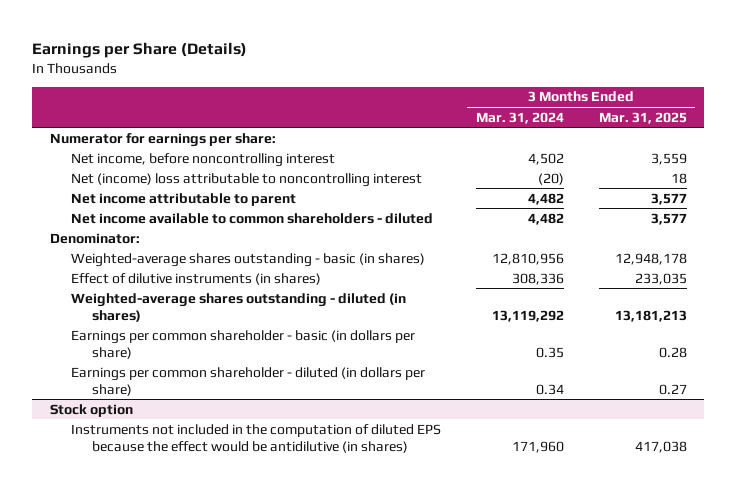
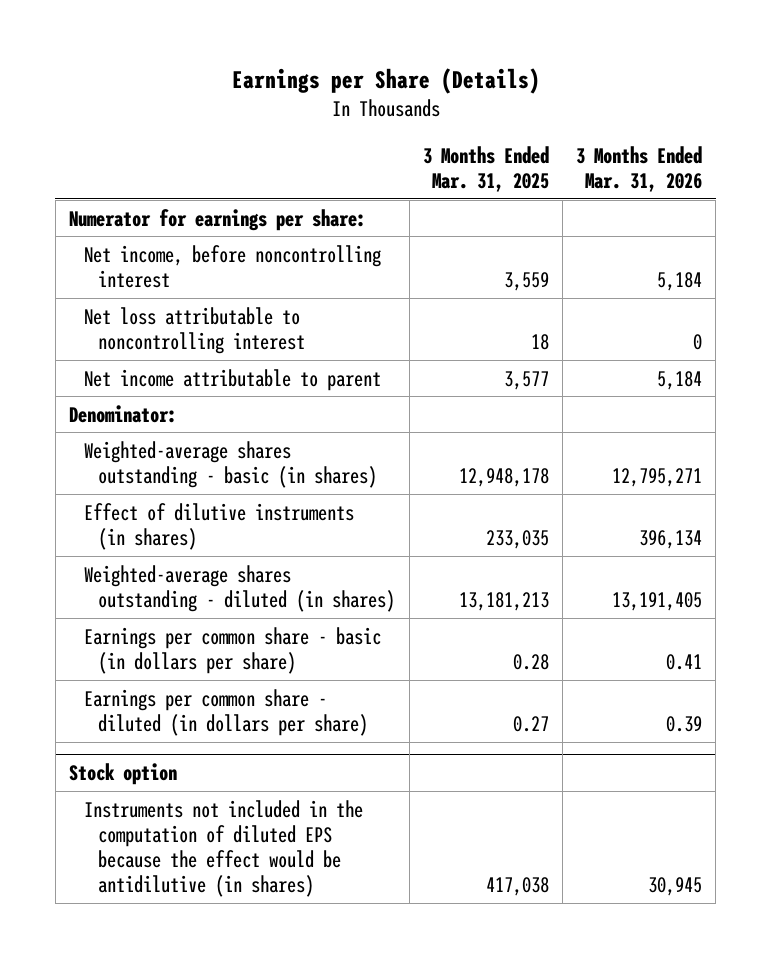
[475,111,564,124] Mar. 31, 2024 -> none
none -> [576,145,703,192] 3 Months Ended Mar. 31, 2026
[70,172,422,187] Net (income) loss attributable to noncontrolling interest -> [83,306,306,354] Net loss attributable to noncontrolling interest
[70,212,433,224] Net income available to common shareholders - diluted -> none
[70,329,415,359] Earnings per common shareholder - basic (in dollars per share) -> [83,626,381,674] Earnings per common share - basic (in dollars per share)
[70,366,425,396] Earnings per common shareholder - diluted (in dollars per share) -> [83,688,369,736] Earnings per common share - diluted (in dollars per share)

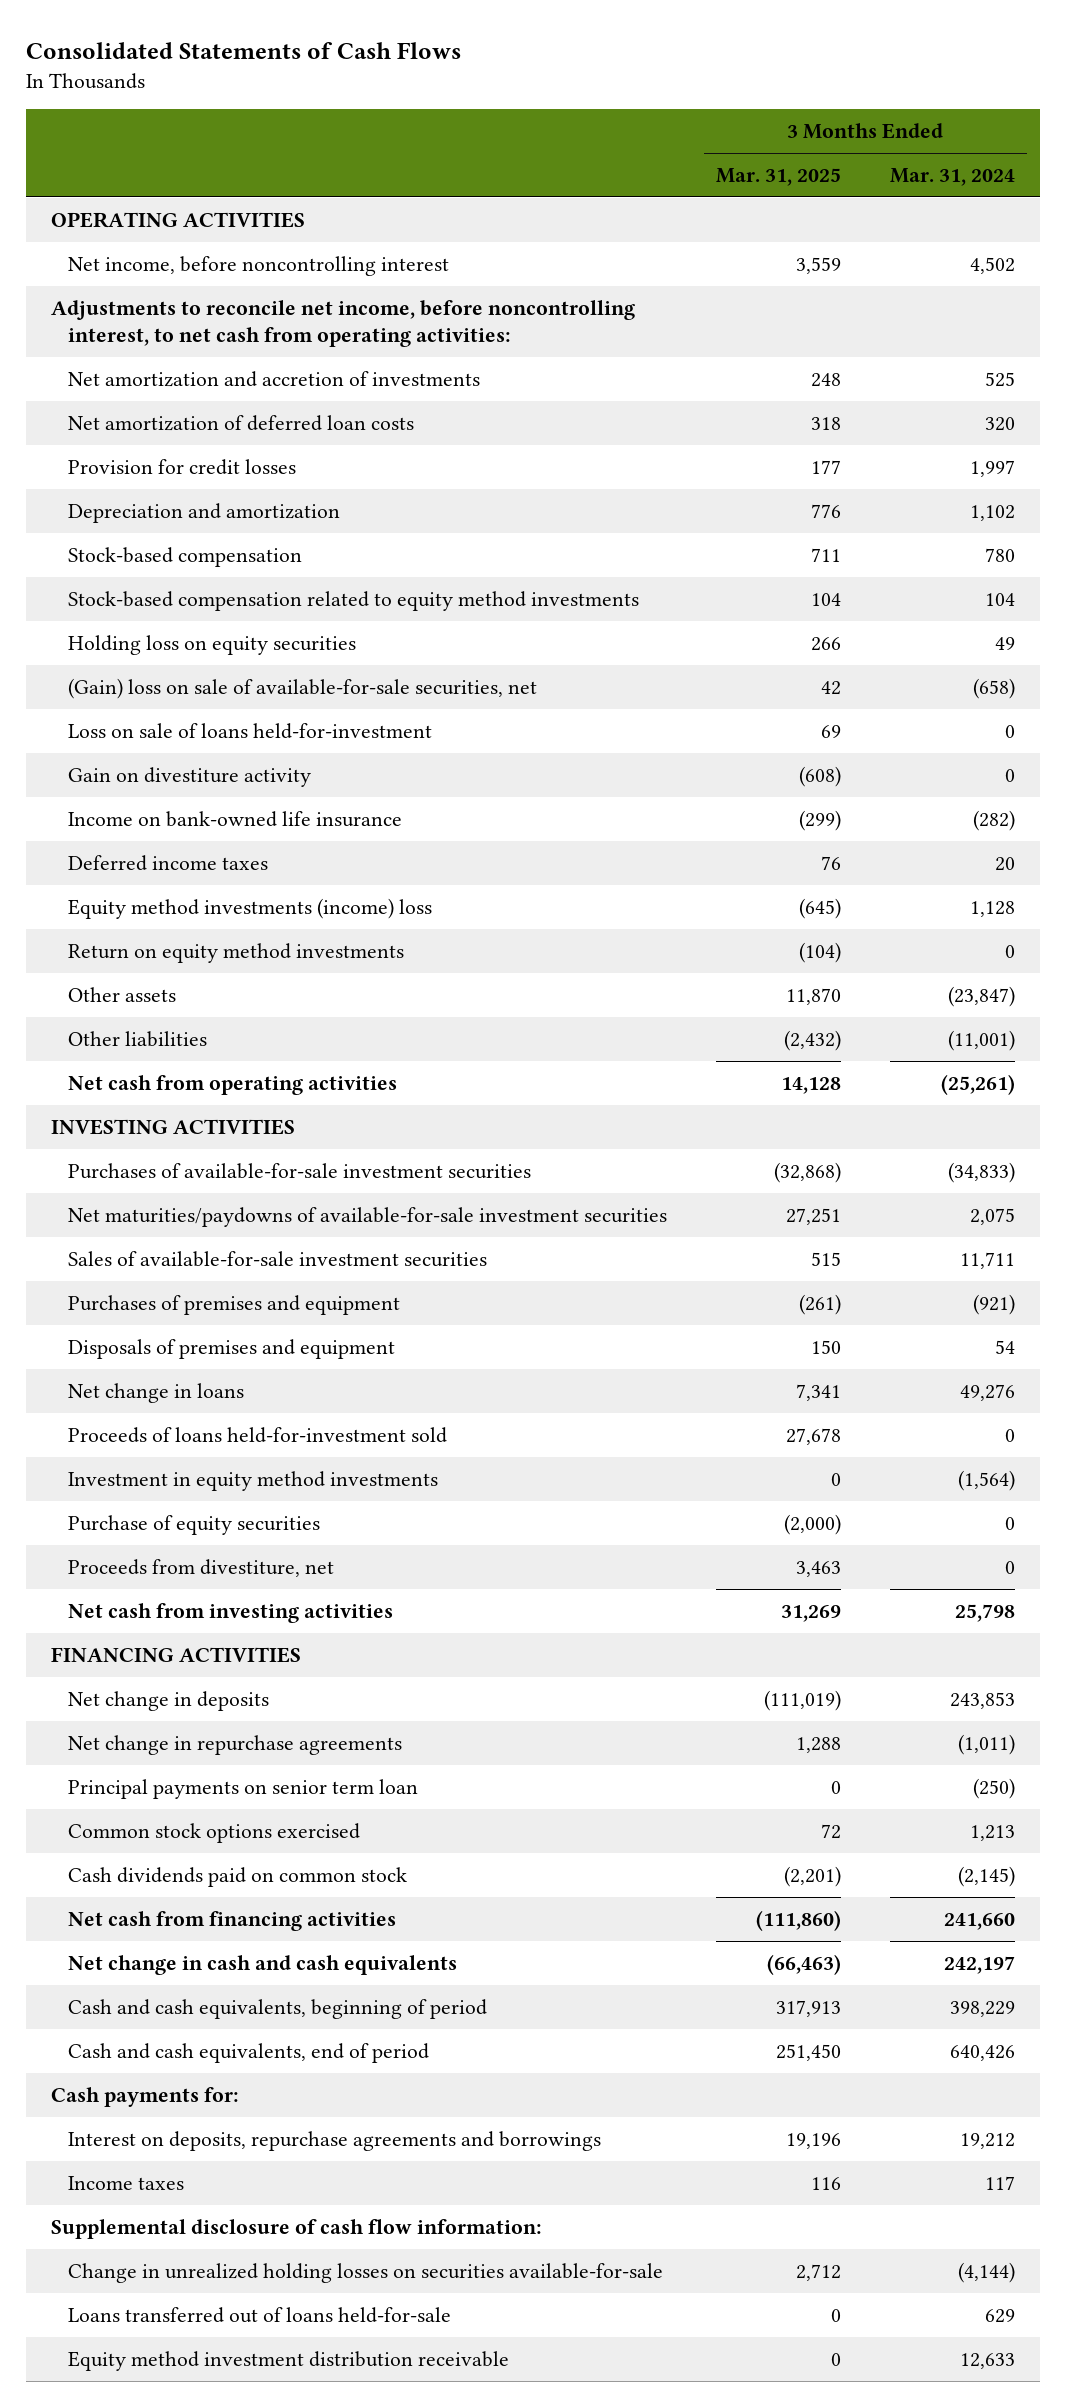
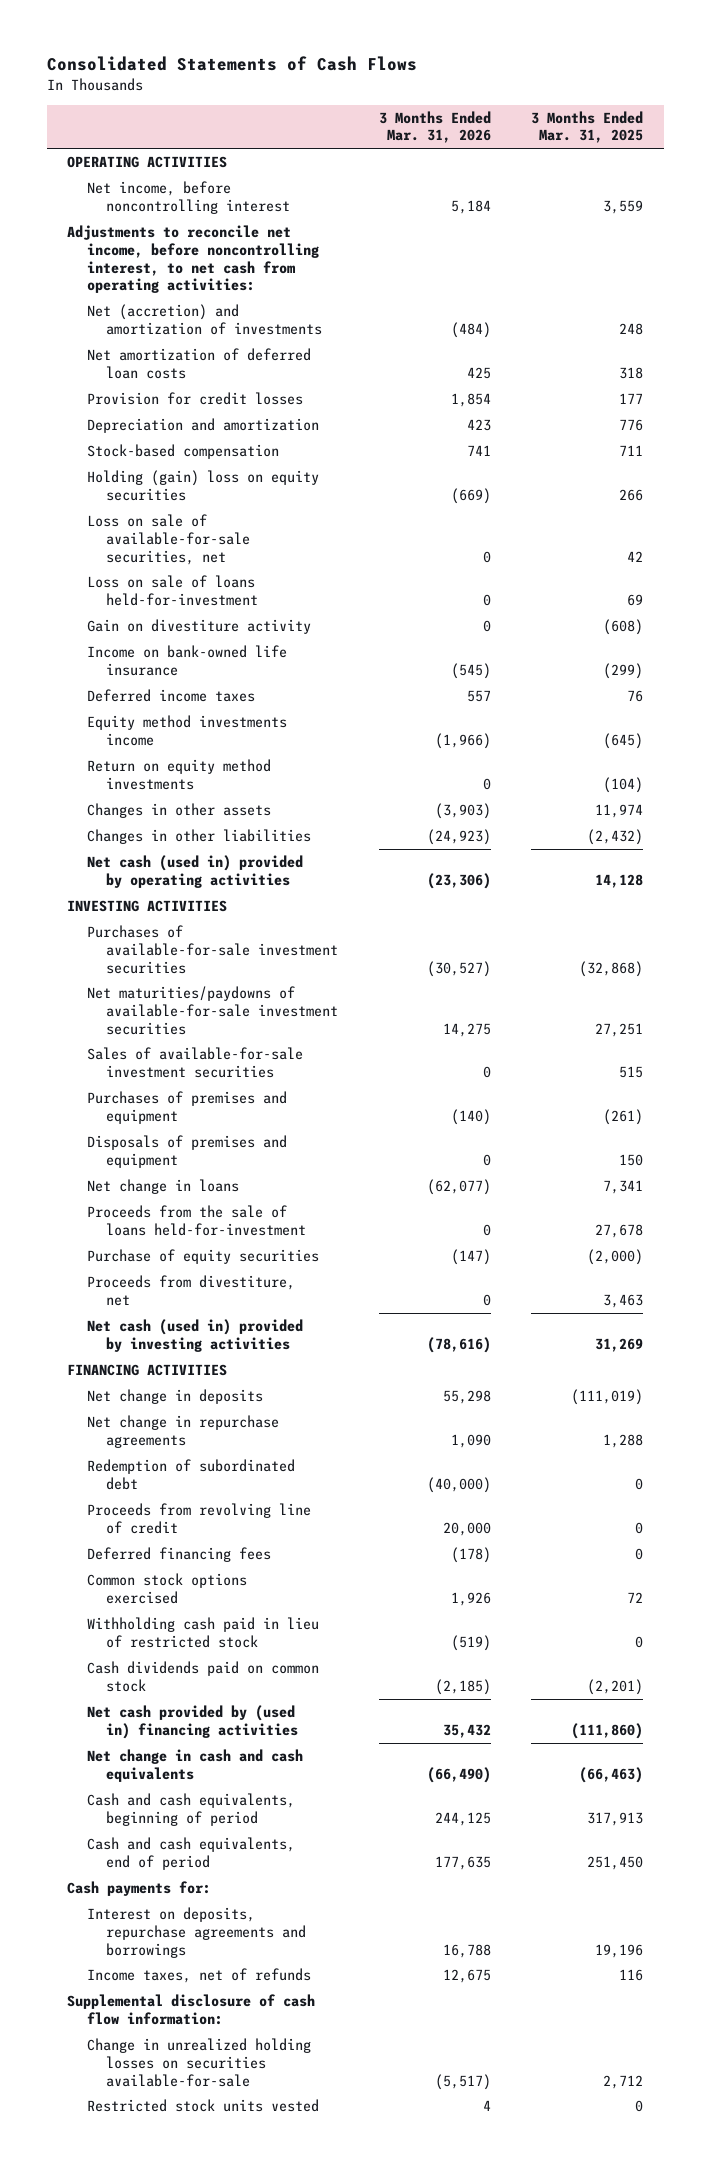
[890,167,1016,186] Mar. 31, 2024 -> none
none -> [378,110,491,144] 3 Months Ended Mar. 31, 2026
[67,370,480,387] Net amortization and accretion of investments -> [86,304,323,335] Net (accretion) and amortization of investments
[67,590,639,611] Stock-based compensation related to equity method investments -> none
[67,634,356,655] Holding loss on equity securities -> [86,470,319,501] Holding (gain) loss on equity securities
[67,677,537,699] (Gain) loss on sale of available-for-sale securities, net -> [86,514,251,565] Loss on sale of available-for-sale securities, net
[67,897,432,919] Equity method investments (income) loss -> [86,715,287,746] Equity method investments income
[67,986,176,1002] Other assets -> [86,803,271,819] Changes in other assets
[785,987,841,1005] 11,870 -> [595,804,644,819] 11,974
[67,1030,207,1047] Other liabilities -> [86,829,311,845] Changes in other liabilities
[67,1074,397,1095] Net cash from operating activities -> [86,855,303,888] Net cash (used in) provided by operating activities
[67,1470,438,1491] Investment in equity method investments -> none
[67,1426,447,1443] Proceeds of loans held-for-investment sold -> [86,1205,307,1236] Proceeds from the sale of loans held-for-investment
[67,1602,393,1623] Net cash from investing activities -> [86,1319,303,1352] Net cash (used in) provided by investing activities
[67,1778,418,1799] Principal payments on senior term loan -> none
none -> [86,1459,295,1490] Redemption of subordinated debt
none -> [86,1503,311,1534] Proceeds from revolving line of credit
none -> [86,1547,271,1563] Deferred financing fees
none -> [86,1617,319,1648] Withholding cash paid in lieu of restricted stock
[67,1910,396,1931] Net cash from financing activities -> [86,1705,299,1739] Net cash provided by (used in) financing activities
[67,2175,184,2190] Income taxes -> [86,1968,311,1984] Income taxes, net of refunds
[67,2306,451,2323] Loans transferred out of loans held-for-sale -> none
[67,2350,509,2371] Equity method investment distribution receivable -> none
none -> [86,2099,319,2113] Restricted stock units vested

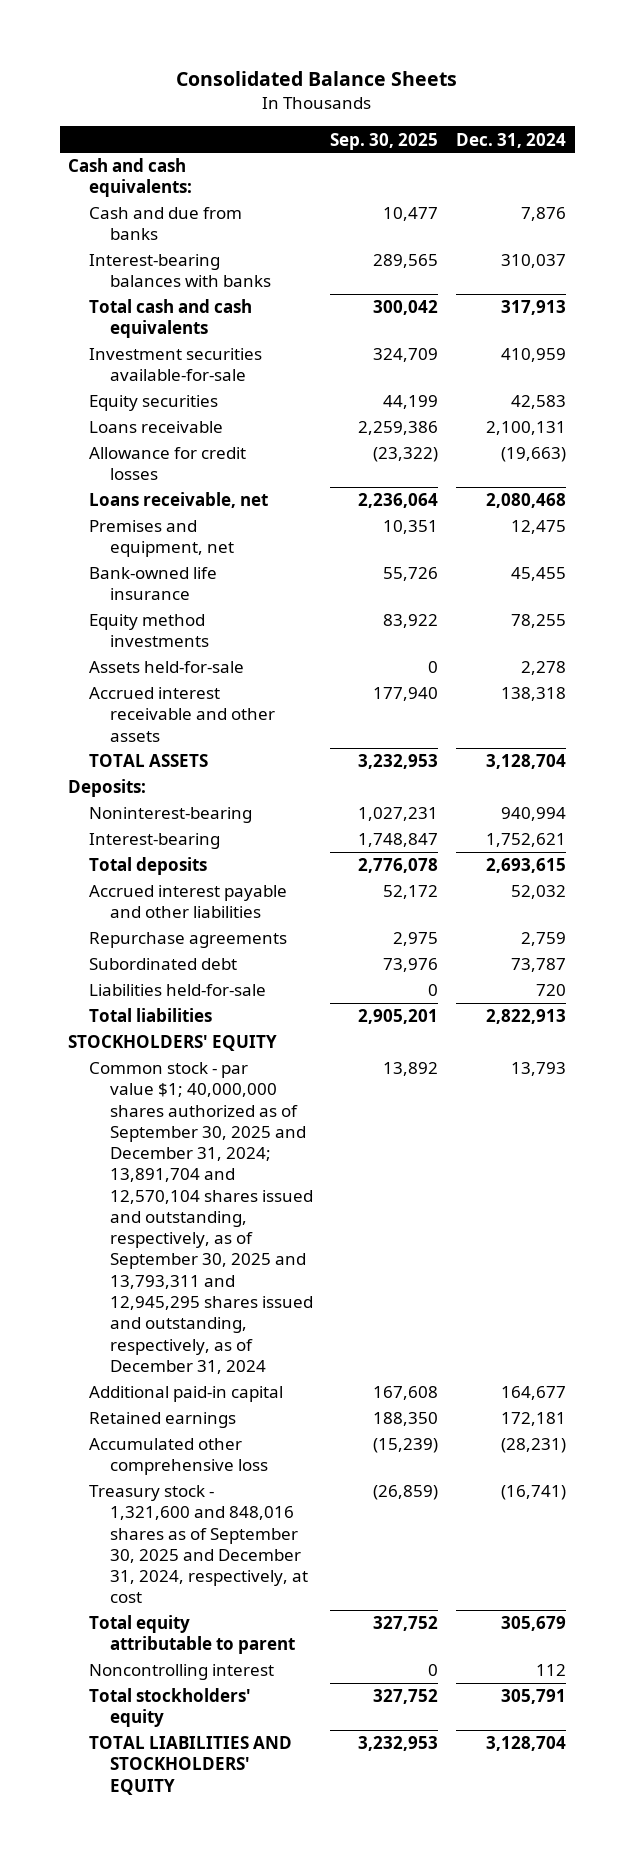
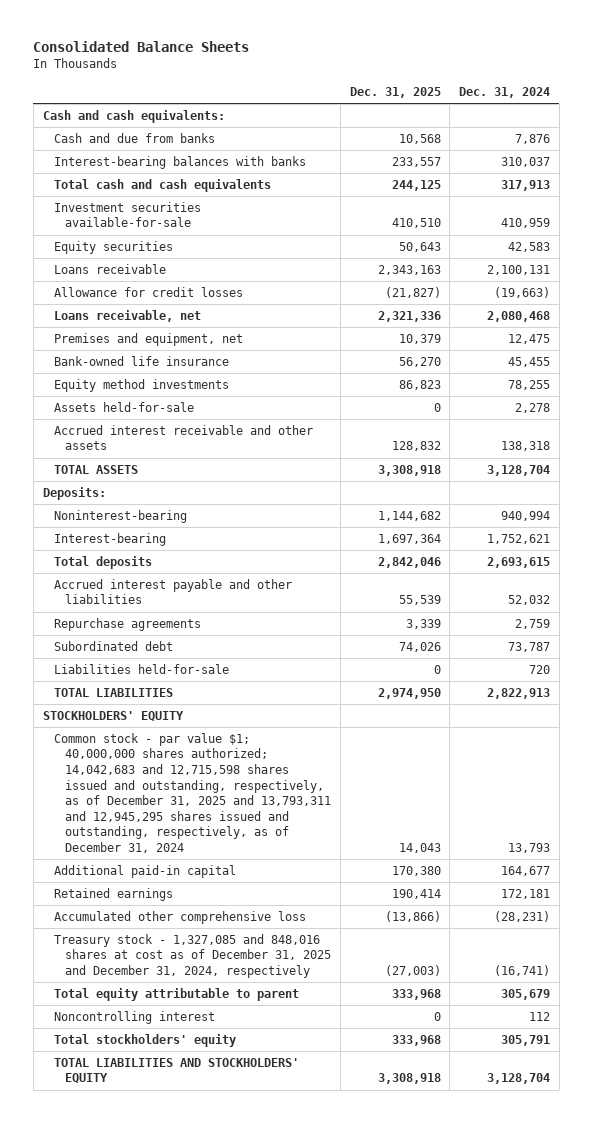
[330,132,439,150] Sep. 30, 2025 -> none
none -> [349,87,441,99] Dec. 31, 2025
[89,1008,213,1023] Total liabilities -> [53,687,173,697] TOTAL LIABILITIES
[89,1062,314,1374] Common stock - par value $1; 40,000,000 shares authorized as of September 30, 2025 and December 31, 2024; 13,891,704 and 12,570,104 shares issued and outstanding, respectively, as of September 30, 2025 and 13,793,311 and 12,945,295 shares issued and outstanding, respectively, as of December 31, 2024 -> [53,732,332,854] Common stock - par value $1; 40,000,000 shares authorized; 14,042,683 and 12,715,598 shares issued and outstanding, respectively, as of December 31, 2025 and 13,793,311 and 12,945,295 shares issued and outstanding, respectively, as of December 31, 2024
[89,1485,309,1604] Treasury stock - 1,321,600 and 848,016 shares as of September 30, 2025 and December 31, 2024, respectively, at cost -> [53,933,332,979] Treasury stock - 1,327,085 and 848,016 shares at cost as of December 31, 2025 and December 31, 2024, respectively

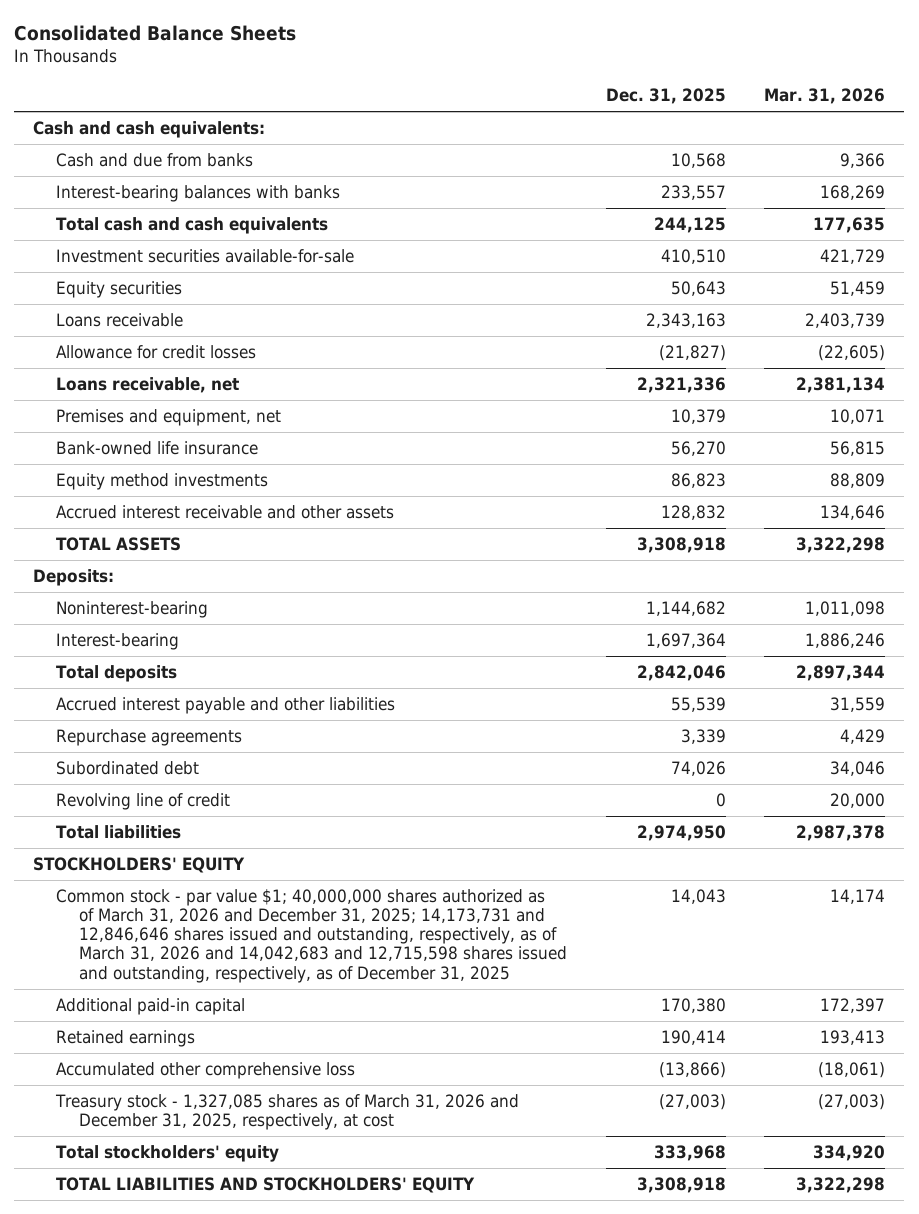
[459,87,551,99] Dec. 31, 2024 -> none
none -> [764,87,886,104] Mar. 31, 2026
[53,401,194,412] Assets held-for-sale -> none
[53,663,229,674] Liabilities held-for-sale -> none
none -> [56,793,231,811] Revolving line of credit
[53,687,173,697] TOTAL LIABILITIES -> [56,825,182,840] Total liabilities
[53,732,332,854] Common stock - par value $1; 40,000,000 shares authorized; 14,042,683 and 12,715,598 shares issued and outstanding, respectively, as of December 31, 2025 and 13,793,311 and 12,945,295 shares issued and outstanding, respectively, as of December 31, 2024 -> [56,889,568,983] Common stock - par value $1; 40,000,000 shares authorized as of March 31, 2026 and December 31, 2025; 14,173,731 and 12,846,646 shares issued and outstanding, respectively, as of March 31, 2026 and 14,042,683 and 12,715,598 shares issued and outstanding, respectively, as of December 31, 2025
[53,987,299,1001] Total equity attributable to parent -> none
[53,1010,215,1024] Noncontrolling interest -> none
[53,933,332,979] Treasury stock - 1,327,085 and 848,016 shares at cost as of December 31, 2025 and December 31, 2024, respectively -> [55,1094,520,1131] Treasury stock - 1,327,085 shares as of March 31, 2026 and December 31, 2025, respectively, at cost

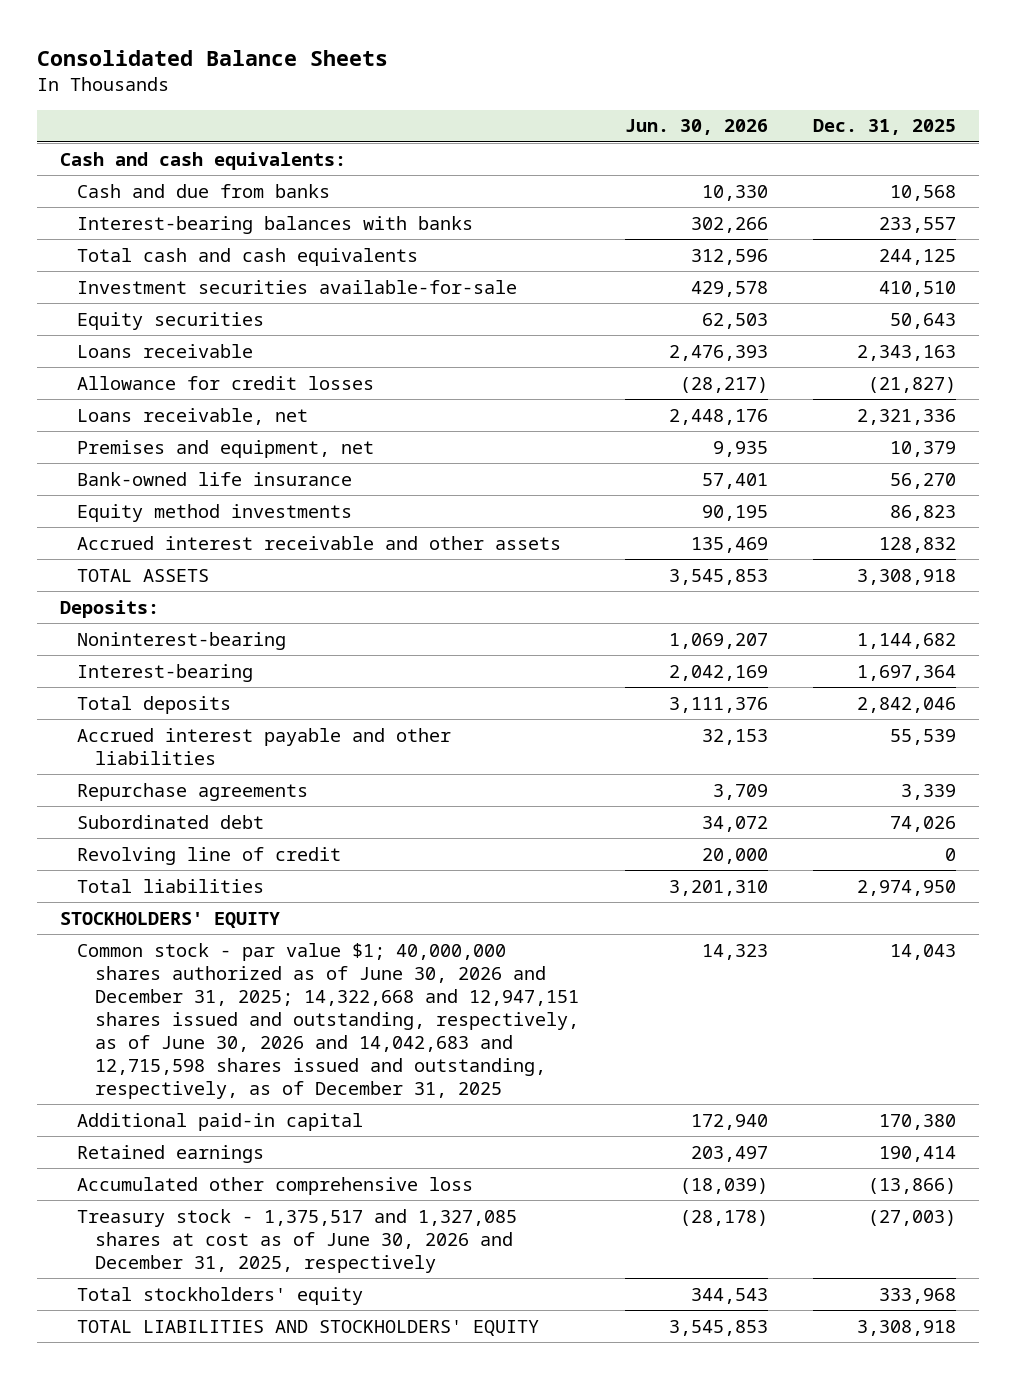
[764,87,886,104] Mar. 31, 2026 -> none
none -> [624,119,768,136] Jun. 30, 2026
[56,889,568,983] Common stock - par value $1; 40,000,000 shares authorized as of March 31, 2026 and December 31, 2025; 14,173,731 and 12,846,646 shares issued and outstanding, respectively, as of March 31, 2026 and 14,042,683 and 12,715,598 shares issued and outstanding, respectively, as of December 31, 2025 -> [77,942,579,1099] Common stock - par value $1; 40,000,000 shares authorized as of June 30, 2026 and December 31, 2025; 14,322,668 and 12,947,151 shares issued and outstanding, respectively, as of June 30, 2026 and 14,042,683 and 12,715,598 shares issued and outstanding, respectively, as of December 31, 2025
[55,1094,520,1131] Treasury stock - 1,327,085 shares as of March 31, 2026 and December 31, 2025, respectively, at cost -> [77,1208,518,1273] Treasury stock - 1,375,517 and 1,327,085 shares at cost as of June 30, 2026 and December 31, 2025, respectively

